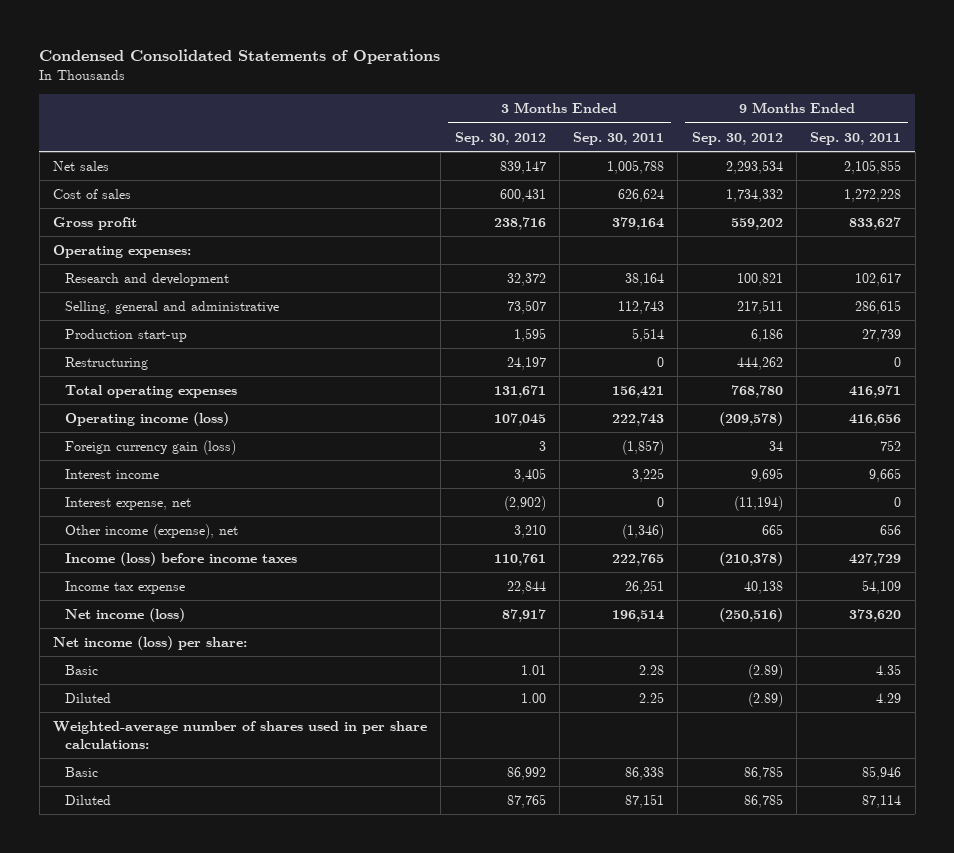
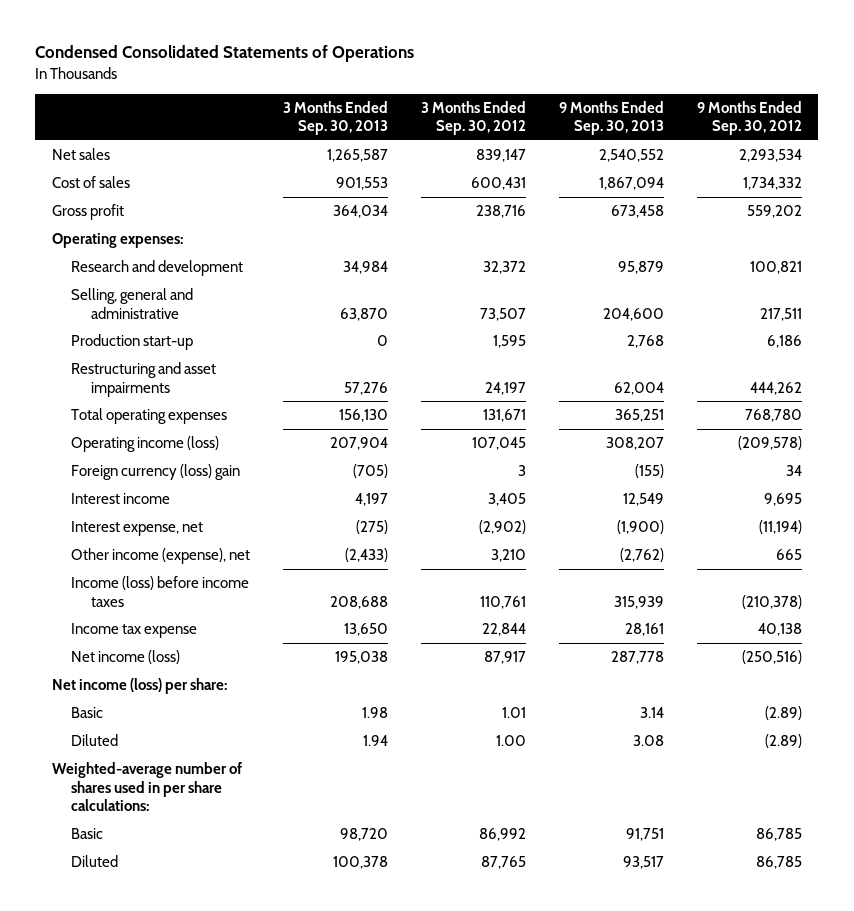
[573,131,665,145] Sep. 30, 2011 -> none
[810,131,902,145] Sep. 30, 2011 -> none
none -> [283,100,389,136] 3 Months Ended Sep. 30, 2013
none -> [559,100,665,136] 9 Months Ended Sep. 30, 2013
[64,357,148,371] Restructuring -> [71,362,217,397] Restructuring and asset impairments
[64,440,236,456] Foreign currency gain (loss) -> [71,464,241,481] Foreign currency (loss) gain

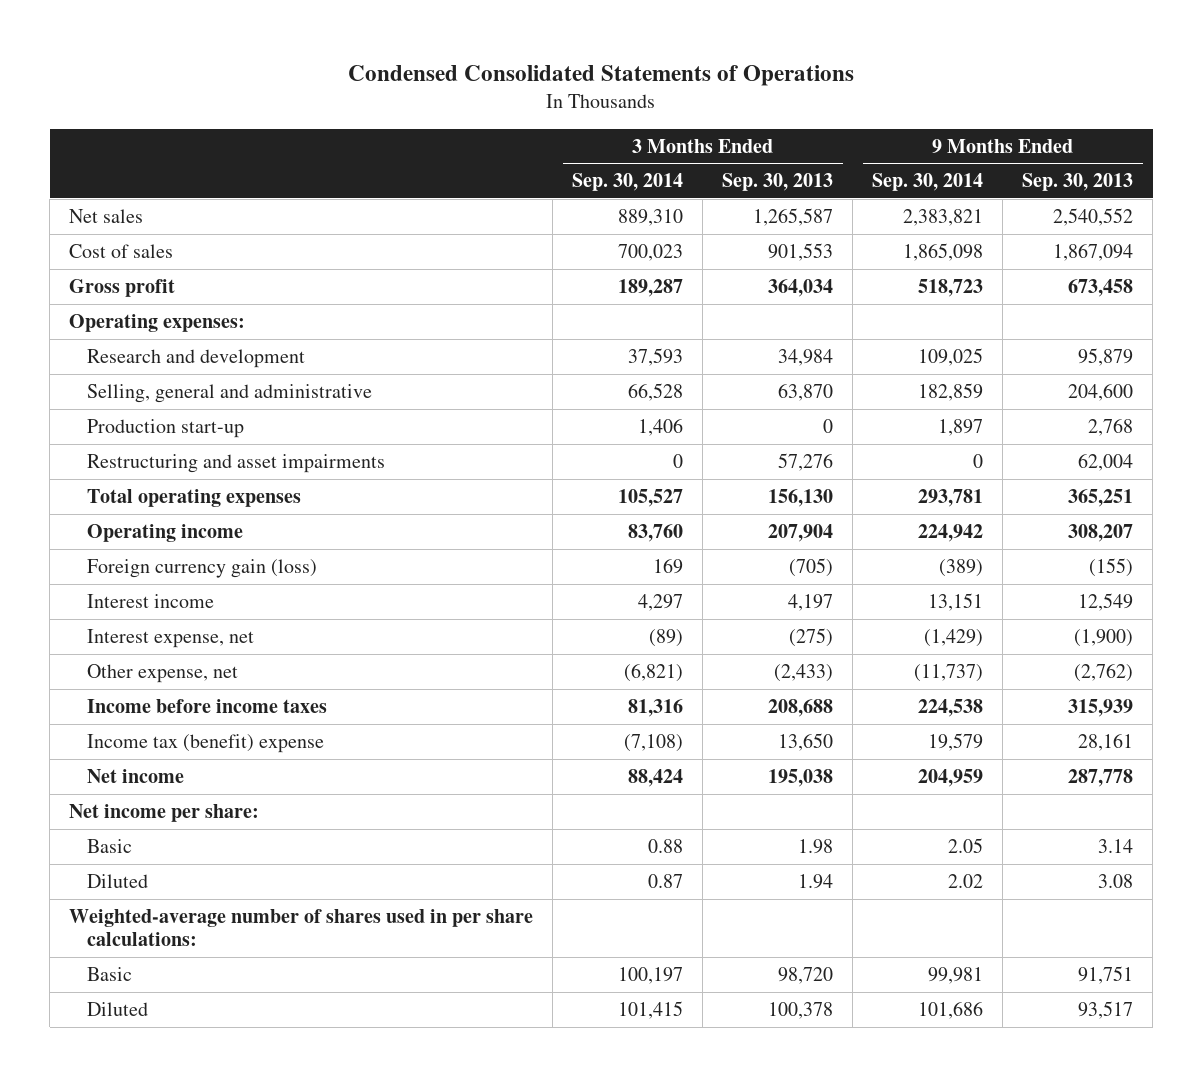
[421,100,527,136] 3 Months Ended Sep. 30, 2012 -> none
[696,100,802,136] 9 Months Ended Sep. 30, 2012 -> none
none -> [572,173,684,192] Sep. 30, 2014
none -> [872,173,984,192] Sep. 30, 2014
[71,436,220,453] Operating income (loss) -> [87,523,244,542] Operating income
[71,464,241,481] Foreign currency (loss) gain -> [87,558,318,578] Foreign currency gain (loss)
[71,548,251,565] Other income (expense), net -> [87,663,239,683] Other expense, net
[71,576,250,607] Income (loss) before income taxes -> [87,698,328,713] Income before income taxes
[71,623,198,639] Income tax expense -> [87,733,325,753] Income tax (benefit) expense
[71,650,181,665] Net income (loss) -> [87,768,185,783] Net income
[51,678,227,695] Net income (loss) per share: -> [69,803,260,822] Net income per share:

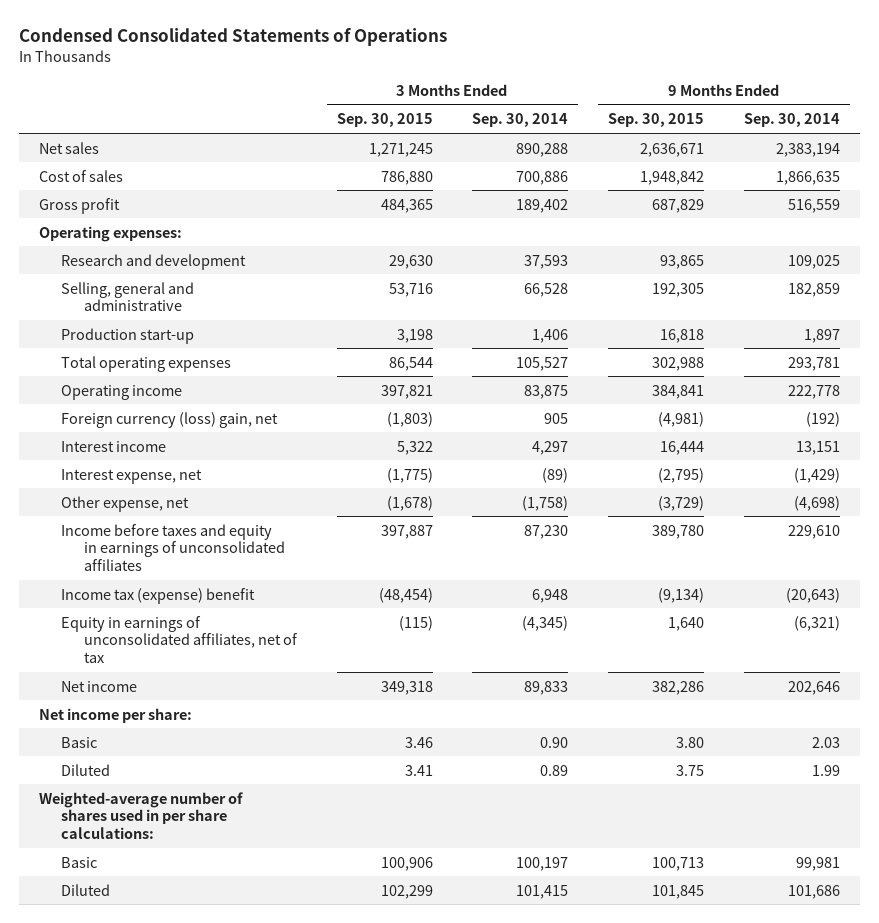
[722,173,834,192] Sep. 30, 2013 -> none
[1022,173,1134,192] Sep. 30, 2013 -> none
none -> [336,113,433,128] Sep. 30, 2015
none -> [608,113,705,128] Sep. 30, 2015
[618,208,684,226] 889,310 -> [516,142,569,157] 890,288
[903,208,984,226] 2,383,821 -> [775,142,840,157] 2,383,194
[618,243,684,261] 700,023 -> [516,170,569,185] 700,886
[903,242,984,261] 1,865,098 -> [775,170,840,185] 1,866,635
[618,278,684,297] 189,287 -> [516,198,569,213] 189,402
[918,278,984,297] 518,723 -> [787,198,840,213] 516,559
[87,453,386,473] Restructuring and asset impairments -> none
[628,523,684,542] 83,760 -> [524,384,569,399] 83,875
[918,523,984,542] 224,942 -> [787,384,840,399] 222,778
[87,558,318,578] Foreign currency gain (loss) -> [61,411,279,428] Foreign currency (loss) gain, net
[653,557,684,574] 169 -> [544,412,569,424] 905
[939,558,984,577] (389) -> [805,411,840,427] (192)
[624,662,684,682] (6,821) -> [522,495,569,511] (1,758)
[914,663,984,682] (11,737) -> [793,495,840,511] (4,698)
[87,698,328,713] Income before income taxes -> [61,523,285,572] Income before taxes and equity in earnings of unconsolidated affiliates
[628,698,684,717] 81,316 -> [524,524,569,539] 87,230
[918,698,984,717] 224,538 -> [787,524,840,539] 229,610
[87,733,325,753] Income tax (benefit) expense -> [61,587,256,604] Income tax (expense) benefit
[624,733,684,752] (7,108) -> [532,588,569,603] 6,948
[928,732,984,751] 19,579 -> [785,587,840,603] (20,643)
none -> [61,615,298,664] Equity in earnings of unconsolidated affiliates, net of tax
[628,768,684,787] 88,424 -> [524,680,569,695] 89,833
[918,768,984,787] 204,959 -> [787,680,840,695] 202,646
[648,838,684,853] 0.88 -> [540,736,569,748] 0.90
[948,837,984,853] 2.05 -> [811,736,840,748] 2.03
[648,873,684,888] 0.87 -> [540,764,569,776] 0.89
[948,873,984,888] 2.02 -> [811,764,840,776] 1.99

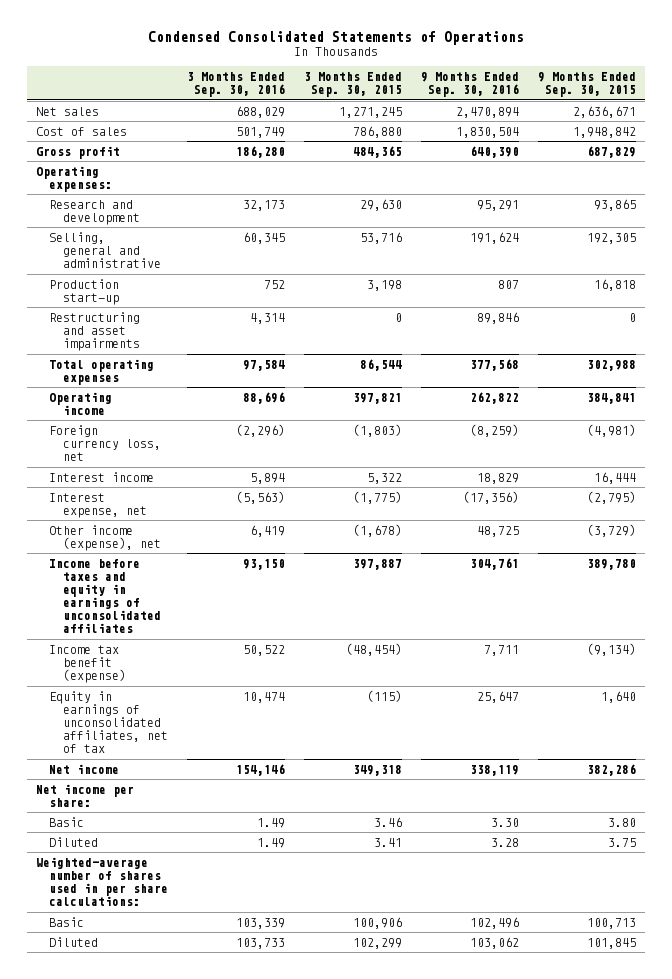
[472,113,569,128] Sep. 30, 2014 -> none
[743,113,840,128] Sep. 30, 2014 -> none
none -> [187,71,286,97] 3 Months Ended Sep. 30, 2016
none -> [420,71,519,97] 9 Months Ended Sep. 30, 2016
none -> [49,311,141,351] Restructuring and asset impairments
[61,411,279,428] Foreign currency (loss) gain, net -> [49,424,161,461] Foreign currency loss, net
[61,495,190,512] Other expense, net -> [49,524,161,551] Other income (expense), net
[61,587,256,604] Income tax (expense) benefit -> [49,644,126,683] Income tax benefit (expense)

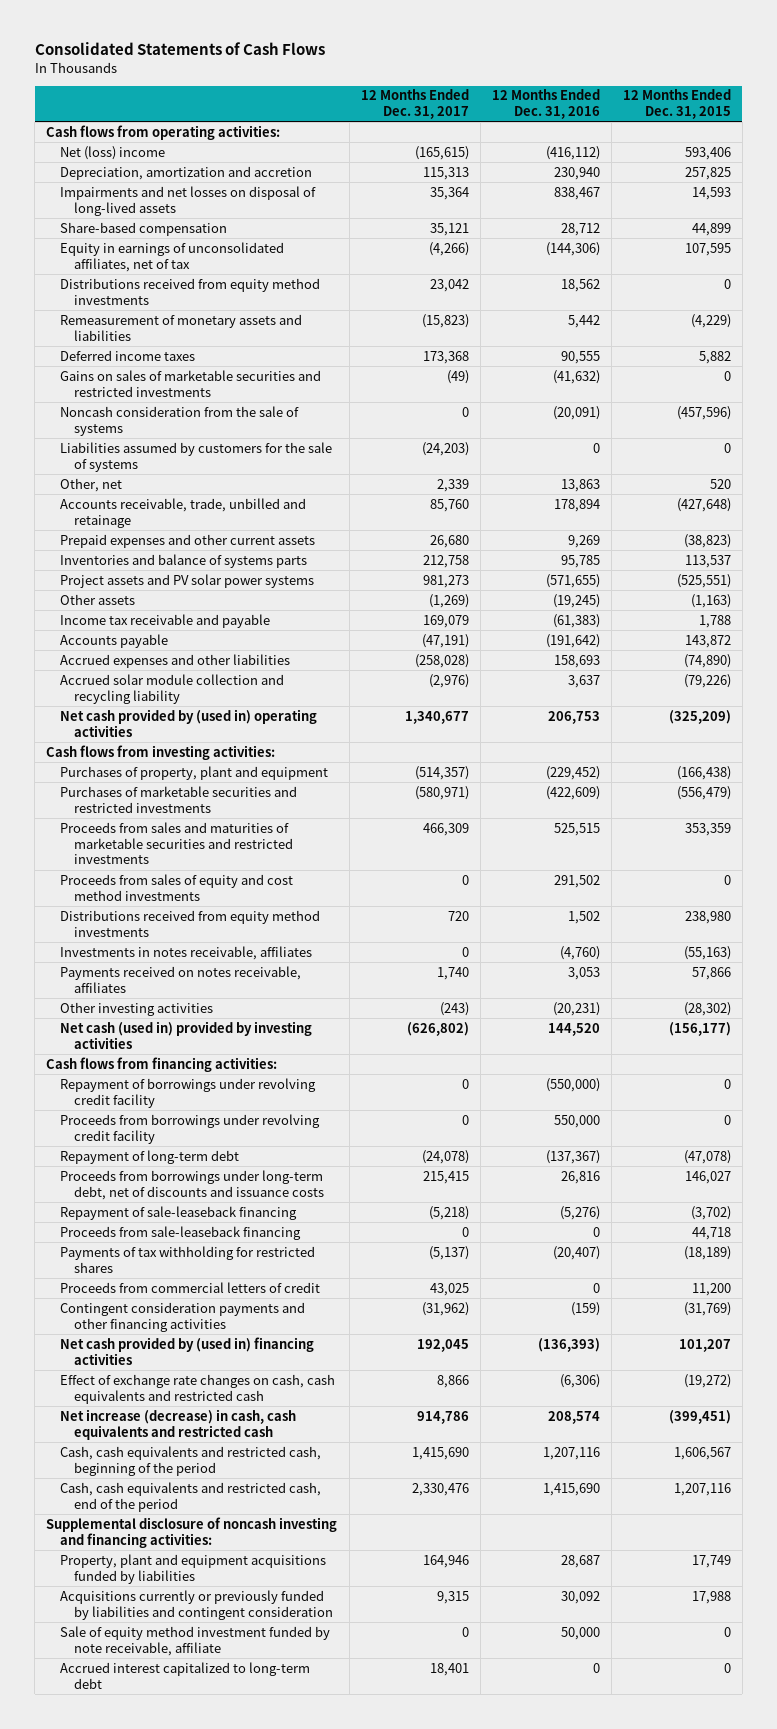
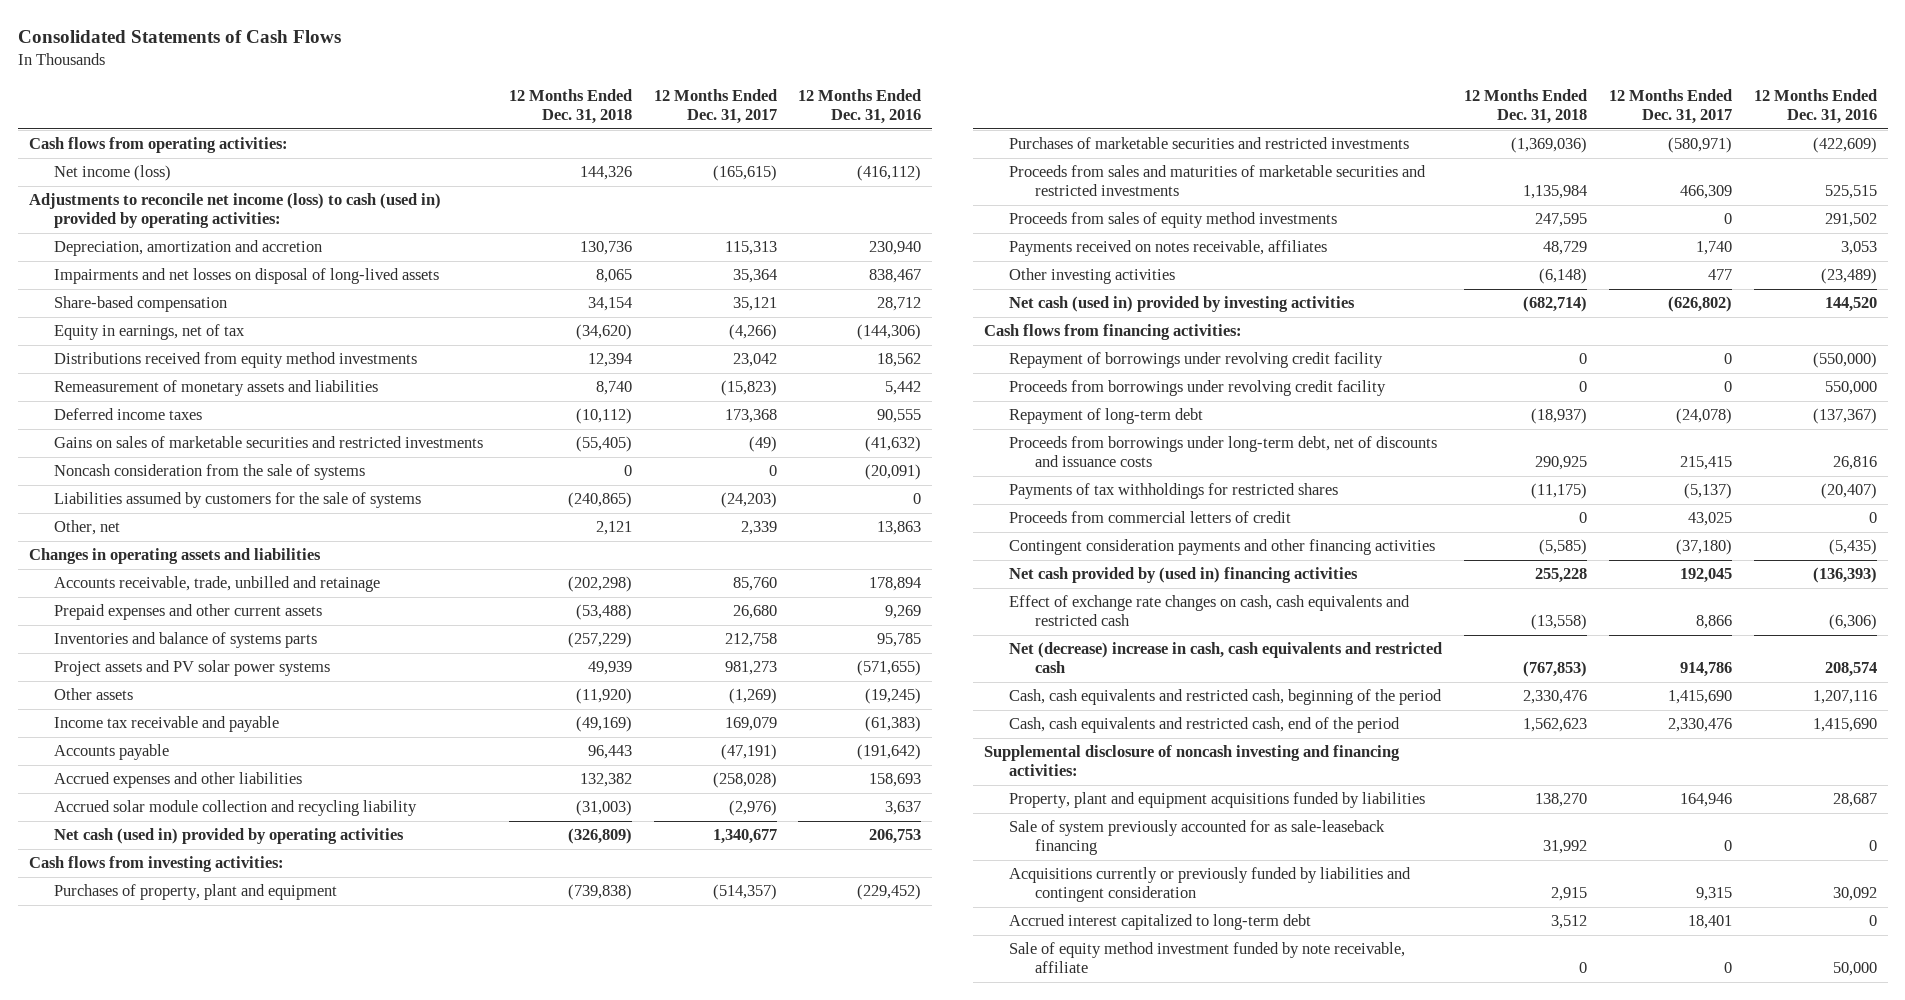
[622,89,731,120] 12 Months Ended Dec. 31, 2015 -> none
none -> [508,88,632,125] 12 Months Ended Dec. 31, 2018
[60,145,166,160] Net (loss) income -> [54,165,172,182] Net income (loss)
none -> [28,193,441,229] Adjustments to reconcile net income (loss) to cash (used in) provided by operating activities:
[60,241,285,272] Equity in earnings of unconsolidated affiliates, net of tax -> [54,324,246,341] Equity in earnings, net of tax
none -> [28,548,321,565] Changes in operating assets and liabilities
[60,708,318,737] Net cash provided by (used in) operating activities -> [54,828,405,845] Net cash (used in) provided by operating activities
[60,909,321,937] Distributions received from equity method investments -> none
[60,945,313,960] Investments in notes receivable, affiliates -> none
[60,873,294,901] Proceeds from sales of equity and cost method investments -> [1009,212,1338,229] Proceeds from sales of equity method investments
[439,1001,469,1016] (243) -> [1707,269,1732,281] 477
[552,1001,600,1016] (20,231) -> [1820,268,1877,285] (23,489)
[60,1205,298,1220] Repayment of sale-leaseback financing -> none
[60,1225,302,1240] Proceeds from sale-leaseback financing -> none
[60,1245,316,1273] Payments of tax withholding for restricted shares -> [1009,483,1339,500] Payments of tax withholdings for restricted shares
[421,1301,469,1316] (31,962) -> [1675,539,1732,556] (37,180)
[570,1301,600,1316] (159) -> [1828,539,1877,556] (5,435)
[60,1408,297,1440] Net increase (decrease) in cash, cash equivalents and restricted cash -> [1009,642,1443,674] Net (decrease) increase in cash, cash equivalents and restricted cash
none -> [1009,820,1386,856] Sale of system previously accounted for as sale-leaseback financing
[60,1625,331,1656] Sale of equity method investment funded by note receivable, affiliate -> [1009,942,1406,974] Sale of equity method investment funded by note receivable, affiliate

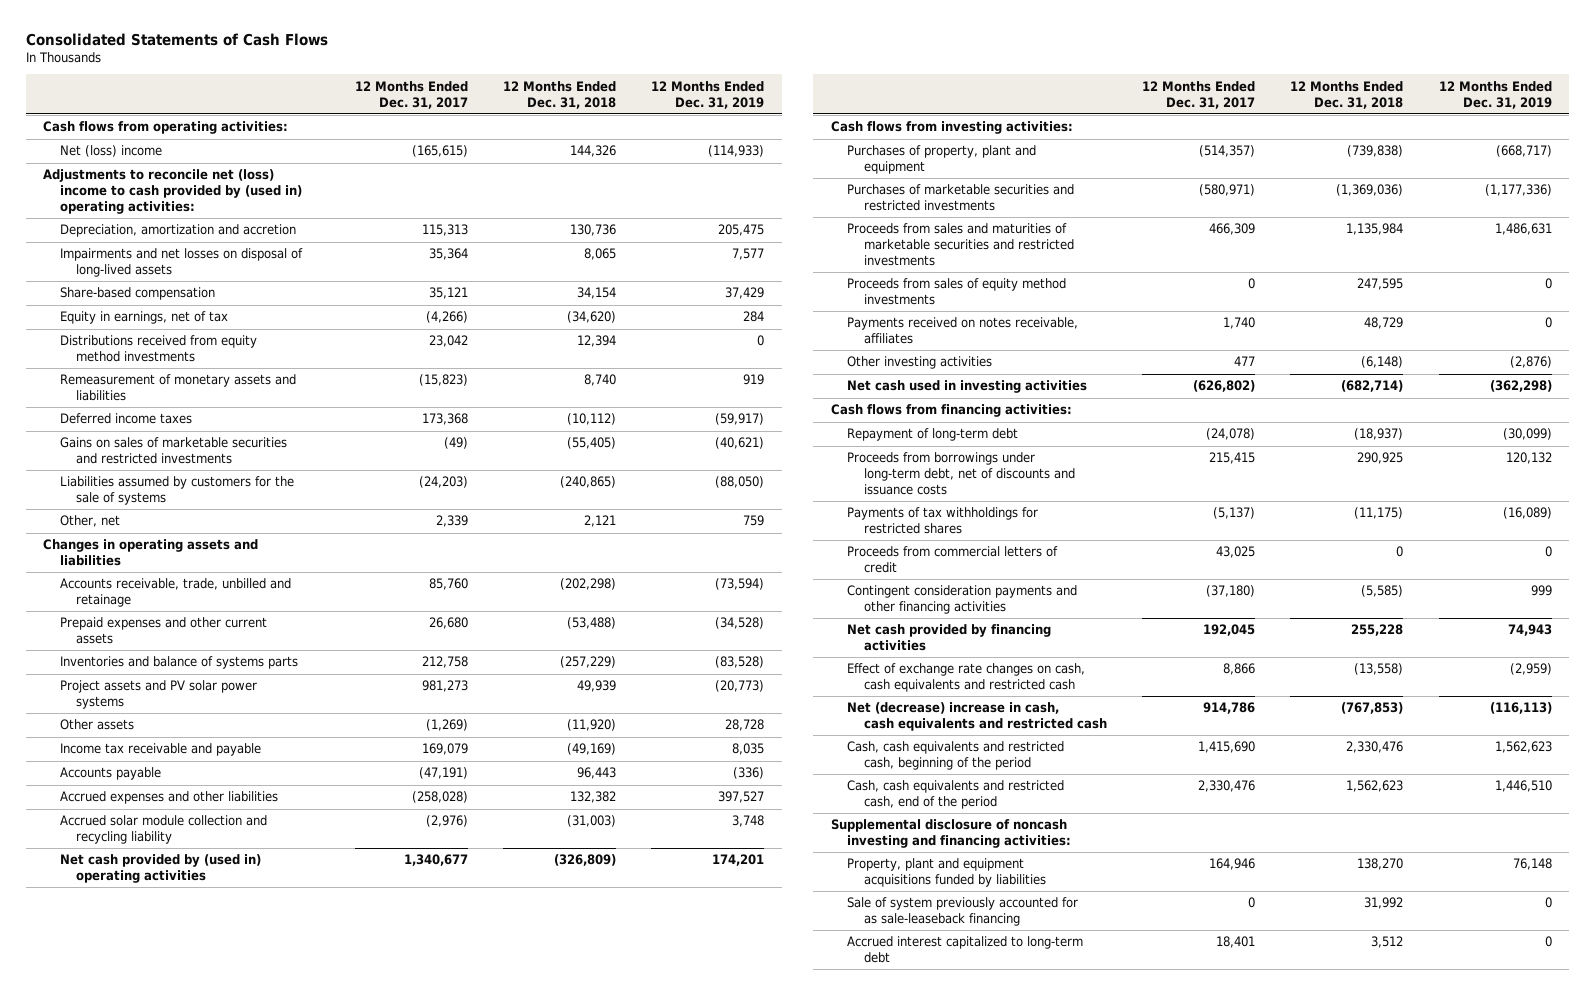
[798,88,922,125] 12 Months Ended Dec. 31, 2016 -> none
none -> [651,80,765,109] 12 Months Ended Dec. 31, 2019
[54,165,172,182] Net income (loss) -> [59,145,162,158] Net (loss) income
[28,193,441,229] Adjustments to reconcile net income (loss) to cash (used in) provided by operating activities: -> [43,169,302,214] Adjustments to reconcile net (loss) income to cash provided by (used in) operating activities:
[54,464,366,481] Noncash consideration from the sale of systems -> none
[54,828,405,845] Net cash (used in) provided by operating activities -> [59,854,261,884] Net cash provided by (used in) operating activities
[1009,296,1356,313] Net cash (used in) provided by investing activities -> [847,380,1088,394] Net cash used in investing activities
[1009,352,1384,369] Repayment of borrowings under revolving credit facility -> none
[1009,380,1387,397] Proceeds from borrowings under revolving credit facility -> none
[1009,567,1359,584] Net cash provided by (used in) financing activities -> [847,624,1052,652] Net cash provided by financing activities
[1009,867,1412,903] Acquisitions currently or previously funded by liabilities and contingent consideration -> none
[1009,942,1406,974] Sale of equity method investment funded by note receivable, affiliate -> none

